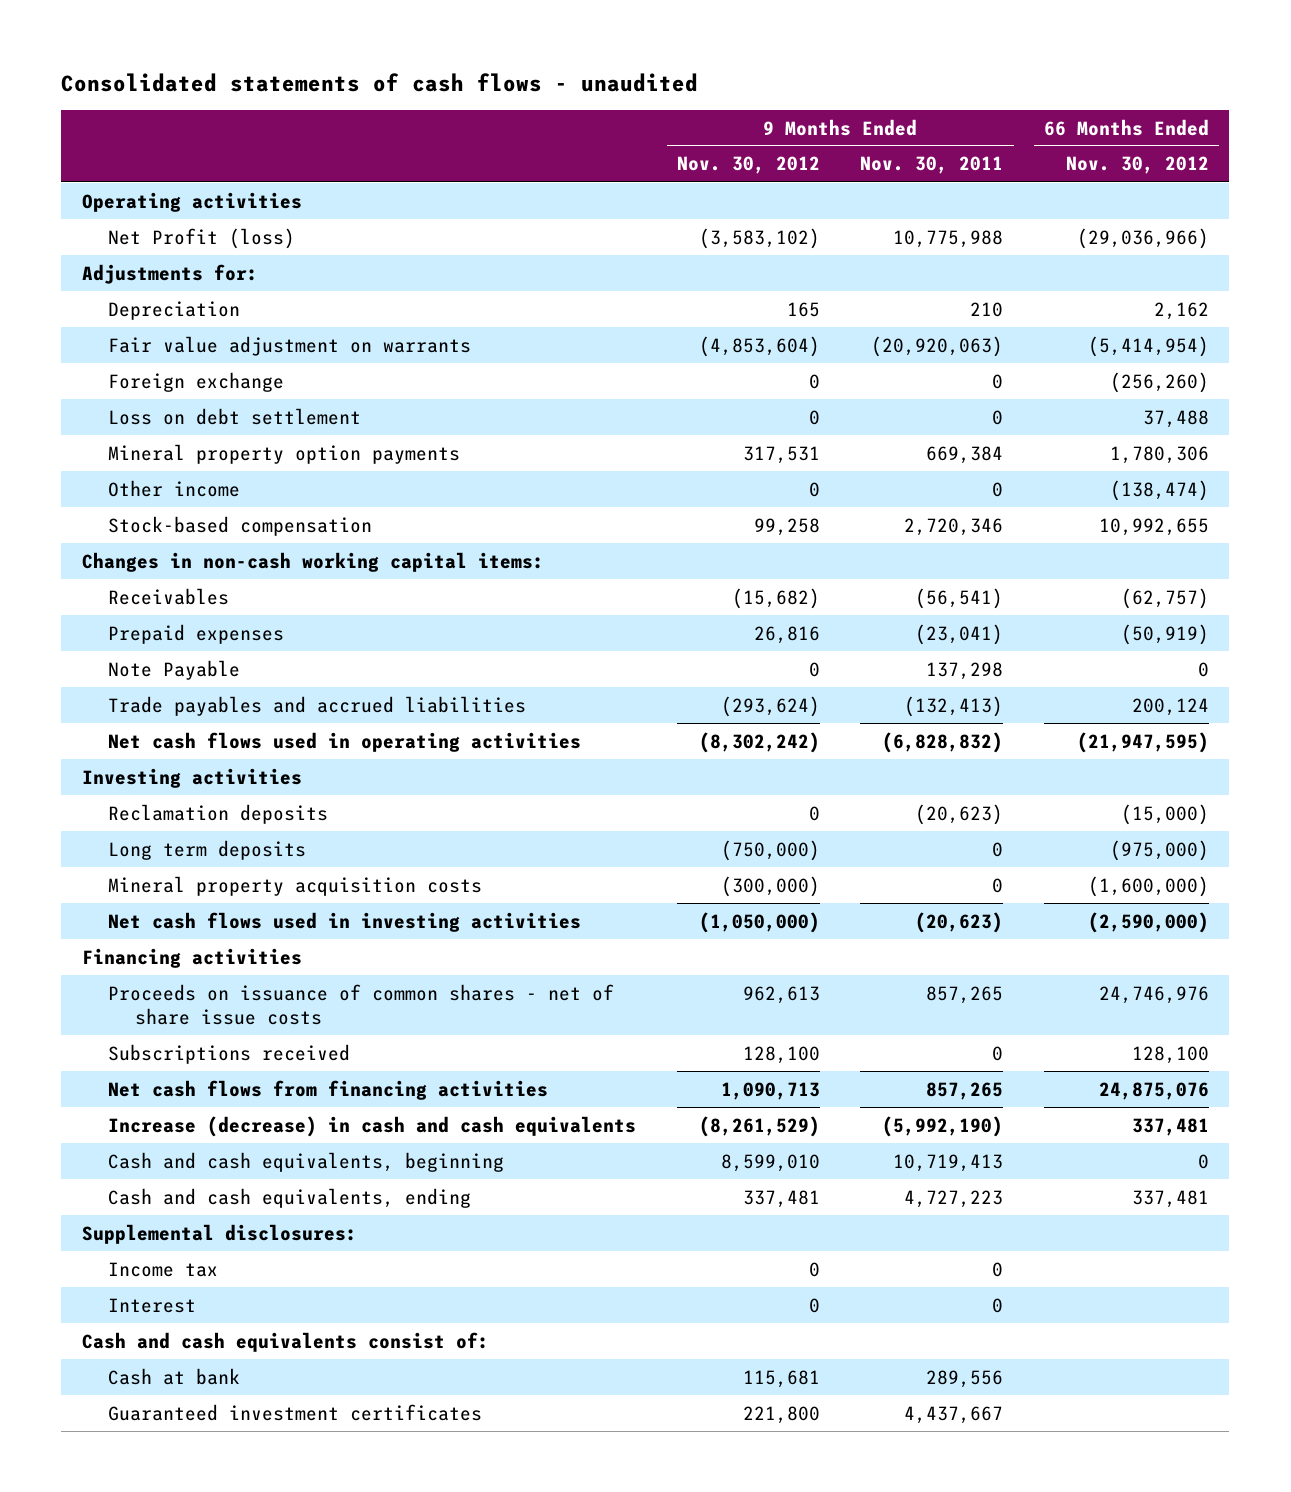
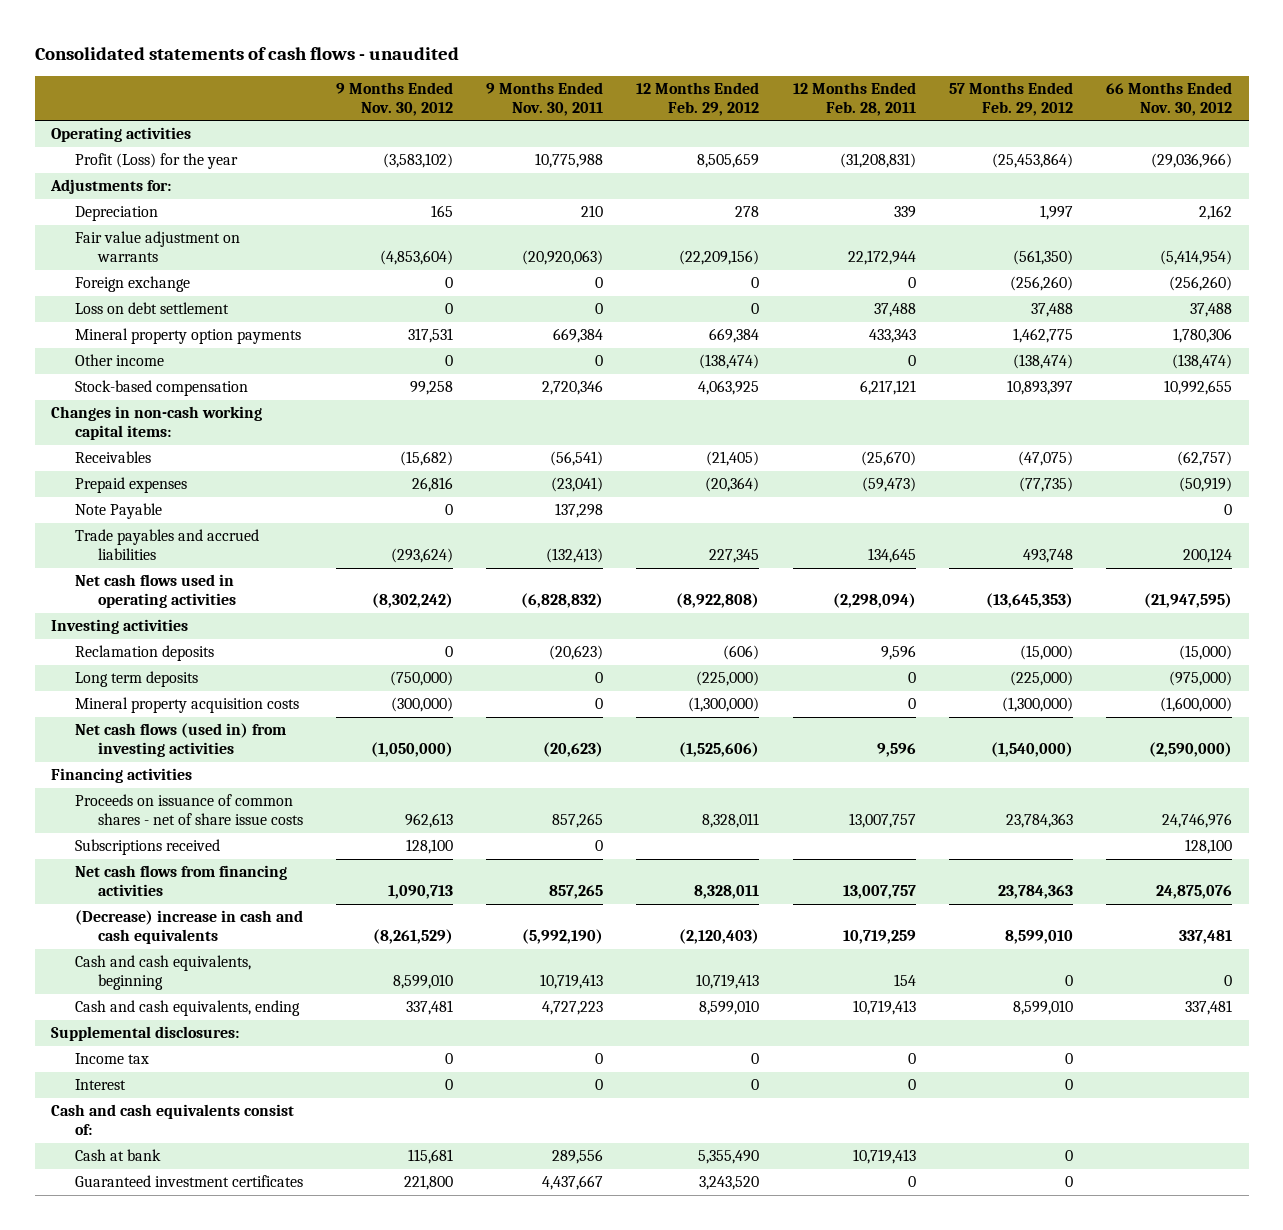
none -> [636,81,760,116] 12 Months Ended Feb. 29, 2012
none -> [792,81,916,116] 12 Months Ended Feb. 28, 2011
none -> [948,81,1073,116] 57 Months Ended Feb. 29, 2012
[108,227,296,249] Net Profit (loss) -> [74,153,238,170] Profit (Loss) for the year
[108,911,582,932] Net cash flows used in investing activities -> [74,723,286,758] Net cash flows (used in) from investing activities
[108,1115,637,1137] Increase (decrease) in cash and cash equivalents -> [74,910,303,945] (Decrease) increase in cash and cash equivalents

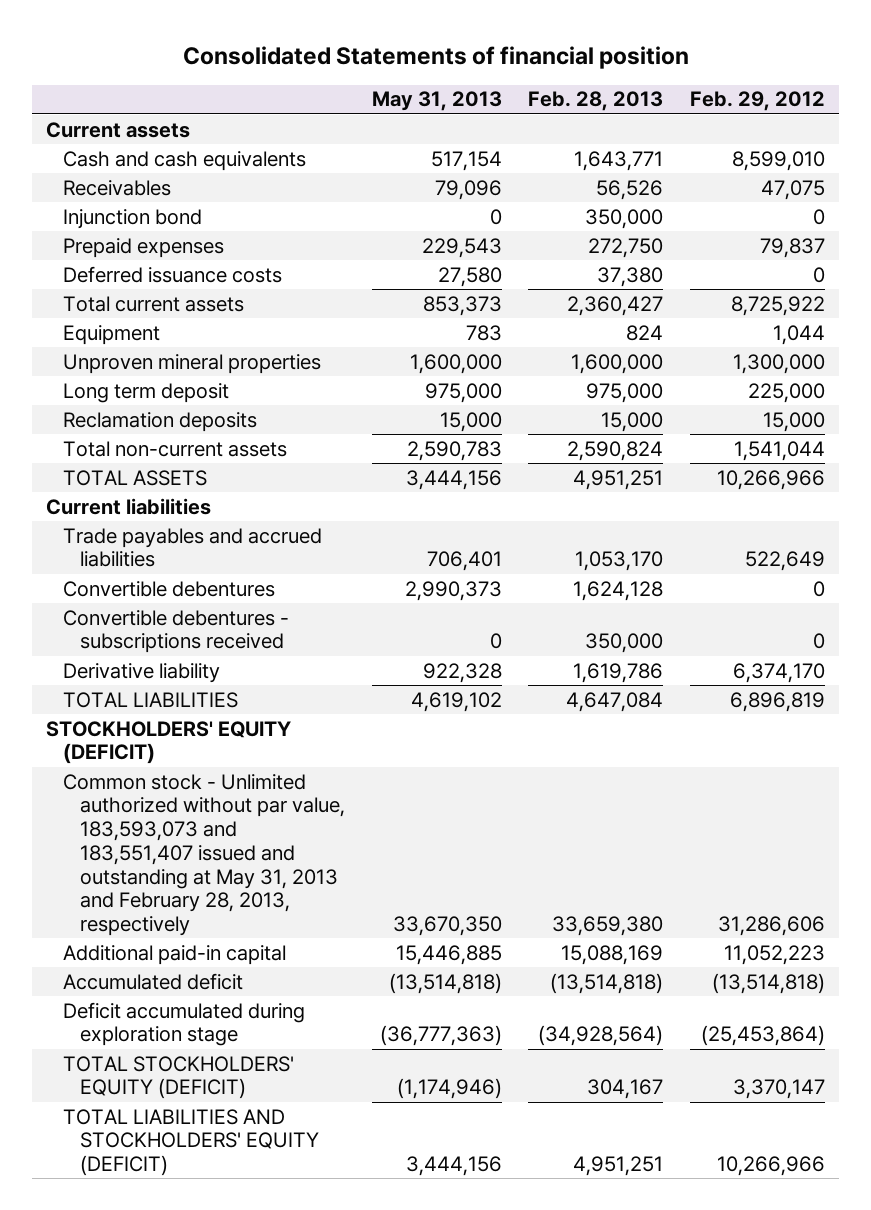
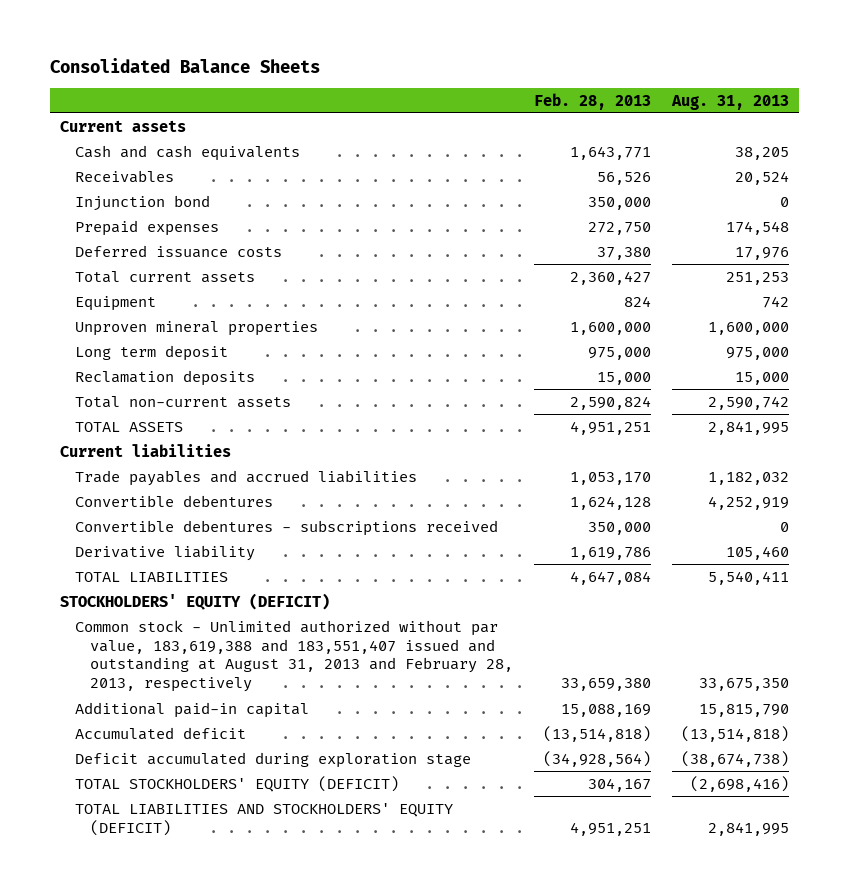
[182,46,689,70] Consolidated Statements of financial position -> [49,57,320,73] Consolidated Balance Sheets
[371,91,502,112] May 31, 2013 -> none
[690,91,826,112] Feb. 29, 2012 -> none
none -> [670,94,789,110] Aug. 31, 2013
[62,773,345,937] Common stock - Unlimited authorized without par value, 183,593,073 and 183,551,407 issued and outstanding at May 31, 2013 and February 28, 2013, respectively -> [75,619,514,693] Common stock - Unlimited authorized without par value, 183,619,388 and 183,551,407 issued and outstanding at August 31, 2013 and February 28, 2013, respectively

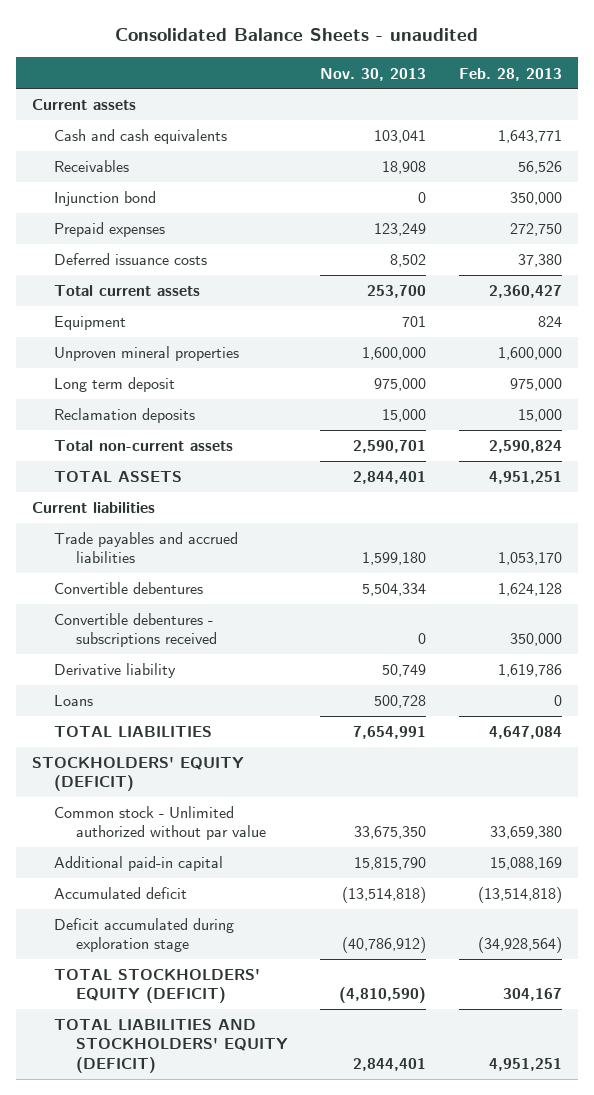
[49,57,320,73] Consolidated Balance Sheets -> [114,28,478,42] Consolidated Balance Sheets - unaudited
[670,94,789,110] Aug. 31, 2013 -> none
none -> [320,67,427,81] Nov. 30, 2013
none -> [54,695,94,707] Loans
[75,619,514,693] Common stock - Unlimited authorized without par value, 183,619,388 and 183,551,407 issued and outstanding at August 31, 2013 and February 28, 2013, respectively -> [54,806,266,841] Common stock - Unlimited authorized without par value

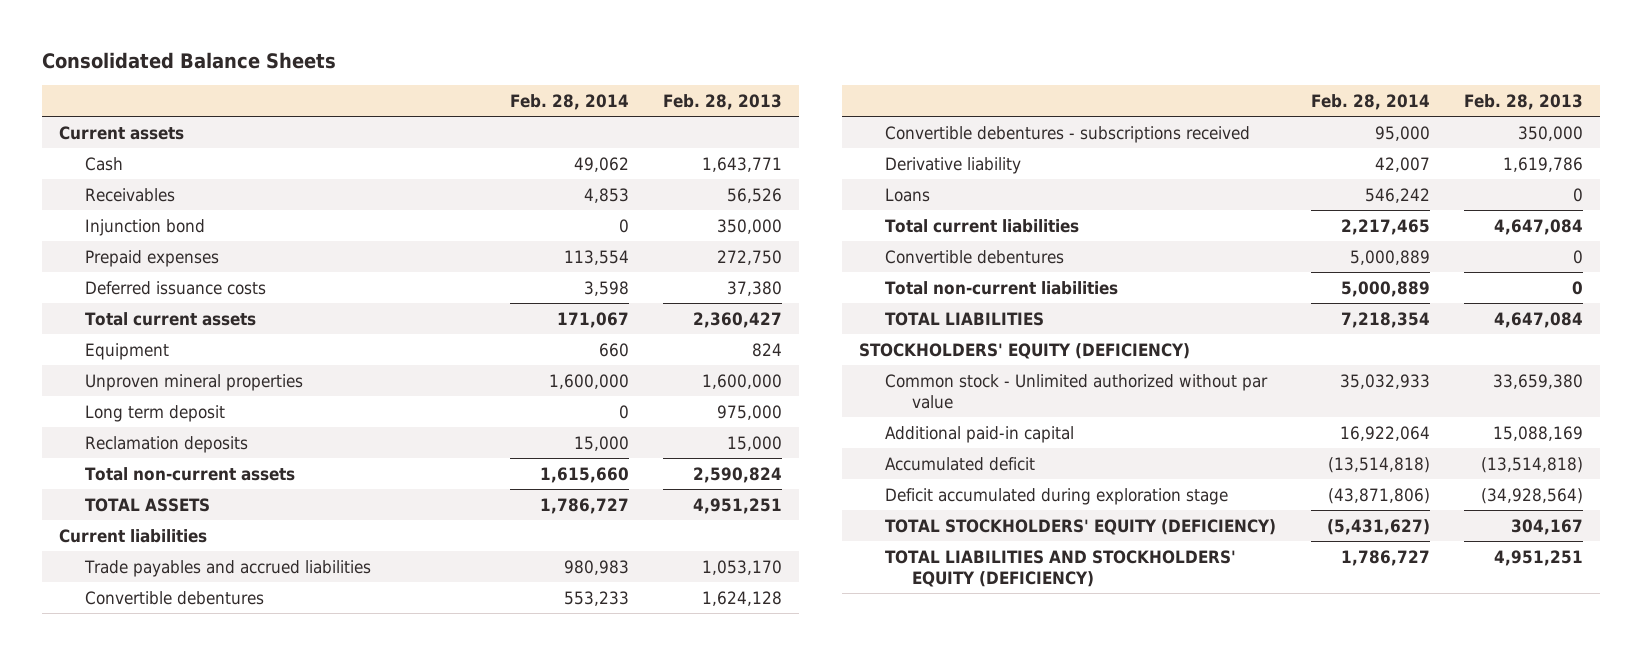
[114,28,478,42] Consolidated Balance Sheets - unaudited -> [41,52,336,70] Consolidated Balance Sheets
[320,67,427,81] Nov. 30, 2013 -> none
none -> [509,93,629,110] Feb. 28, 2014
[54,129,228,145] Cash and cash equivalents -> [84,156,123,171] Cash
none -> [885,218,1080,233] Total current liabilities
none -> [885,249,1065,264] Convertible debentures
none -> [885,280,1119,295] Total non-current liabilities
[32,757,245,792] STOCKHOLDERS' EQUITY (DEFICIT) -> [859,342,1191,359] STOCKHOLDERS' EQUITY (DEFICIENCY)
[54,969,261,1004] TOTAL STOCKHOLDERS' EQUITY (DEFICIT) -> [885,518,1277,535] TOTAL STOCKHOLDERS' EQUITY (DEFICIENCY)
[54,1019,288,1073] TOTAL LIABILITIES AND STOCKHOLDERS' EQUITY (DEFICIT) -> [885,549,1237,587] TOTAL LIABILITIES AND STOCKHOLDERS' EQUITY (DEFICIENCY)

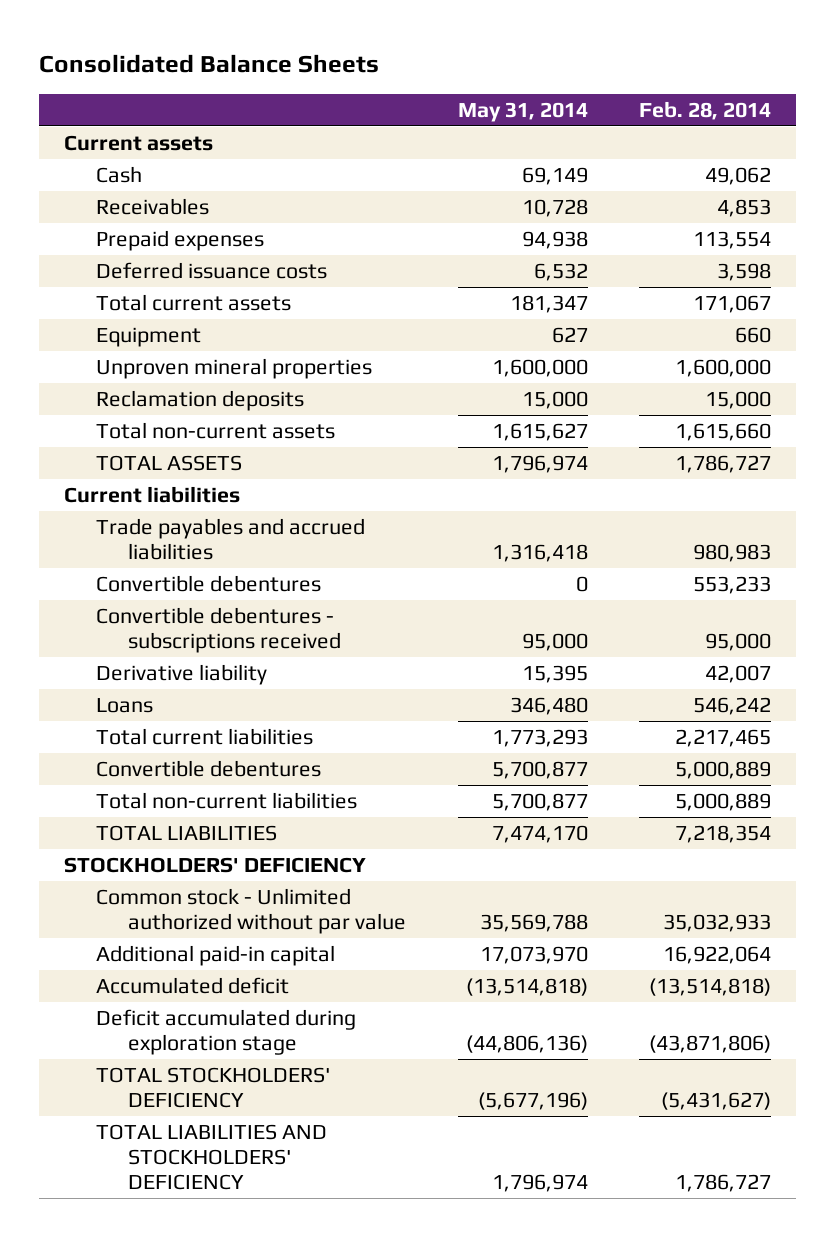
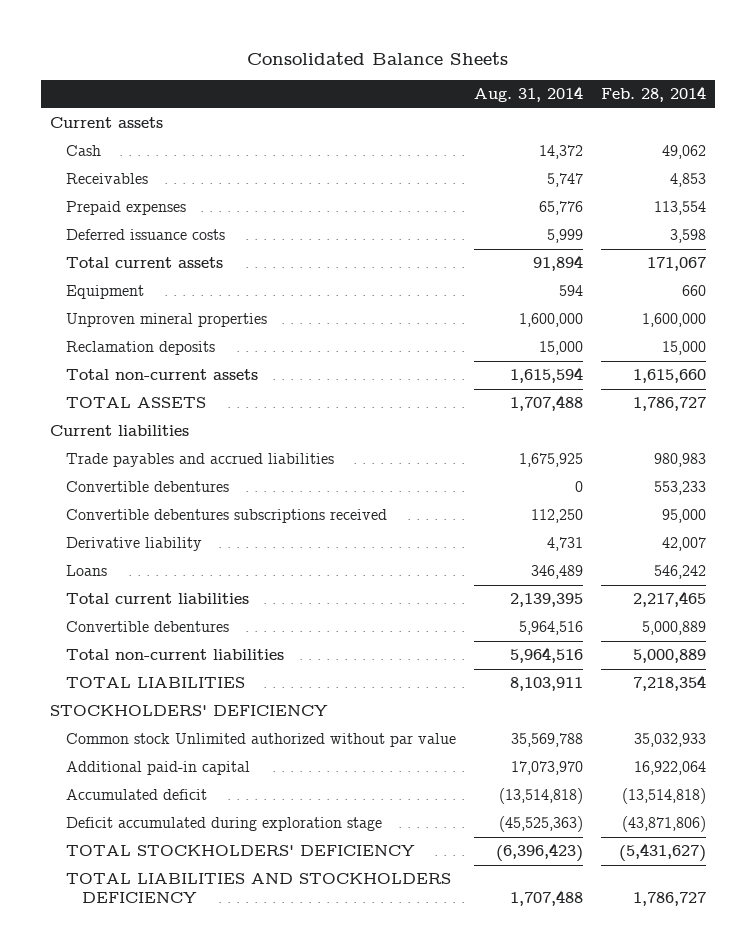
[457,101,588,122] May 31, 2014 -> none
none -> [474,86,584,103] Aug. 31, 2014
[96,606,342,653] Convertible debentures - subscriptions received -> [65,509,387,524] Convertible debentures subscriptions received
[96,887,407,934] Common stock - Unlimited authorized without par value -> [65,733,456,748] Common stock Unlimited authorized without par value
[96,1123,328,1191] TOTAL LIABILITIES AND STOCKHOLDERS' DEFICIENCY -> [65,873,451,903] TOTAL LIABILITIES AND STOCKHOLDERS DEFICIENCY

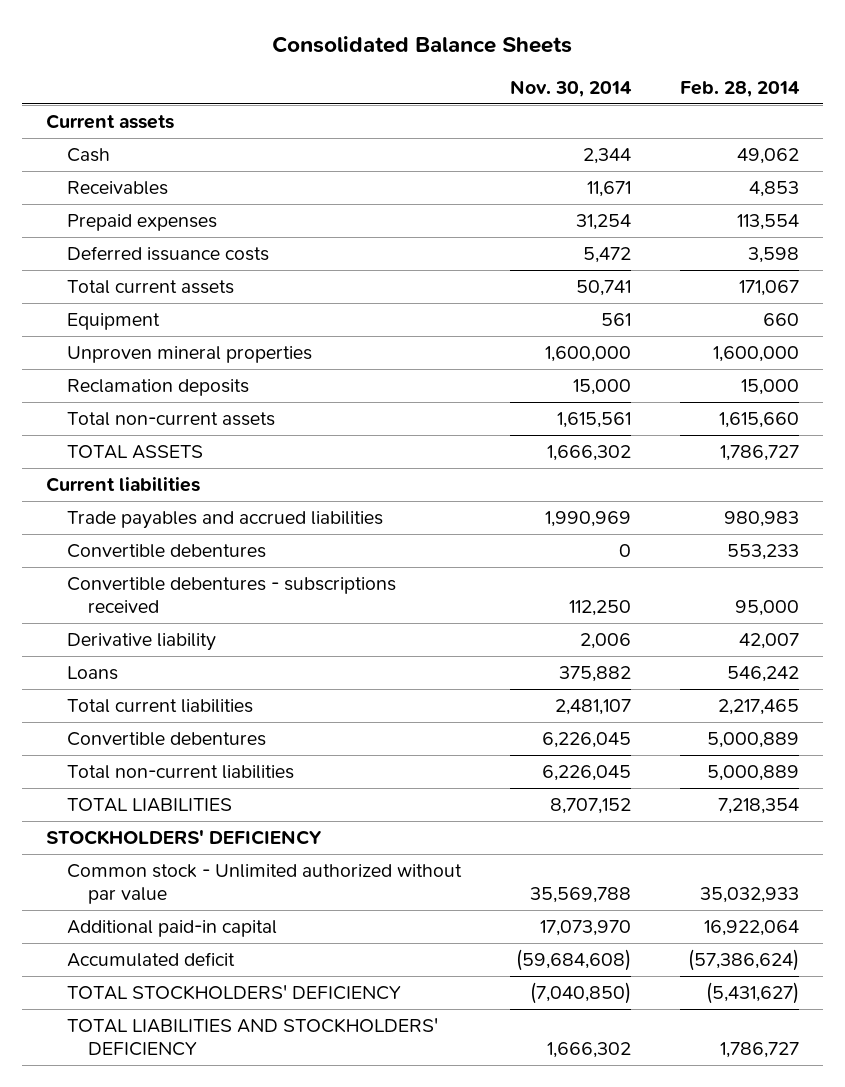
[474,86,584,103] Aug. 31, 2014 -> none
none -> [509,80,632,98] Nov. 30, 2014
[65,509,387,524] Convertible debentures subscriptions received -> [66,577,396,613] Convertible debentures - subscriptions received
[65,733,456,748] Common stock Unlimited authorized without par value -> [66,864,462,904] Common stock - Unlimited authorized without par value
[65,817,382,832] Deficit accumulated during exploration stage -> none
[622,788,707,805] (13,514,818) -> [687,949,799,972] (57,386,624)
[65,873,451,903] TOTAL LIABILITIES AND STOCKHOLDERS DEFICIENCY -> [66,1018,438,1056] TOTAL LIABILITIES AND STOCKHOLDERS' DEFICIENCY

